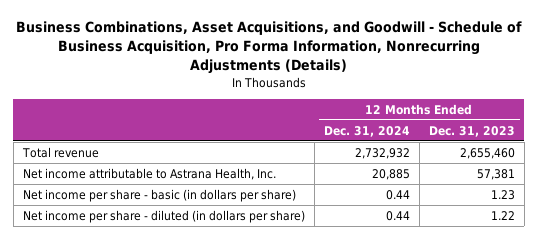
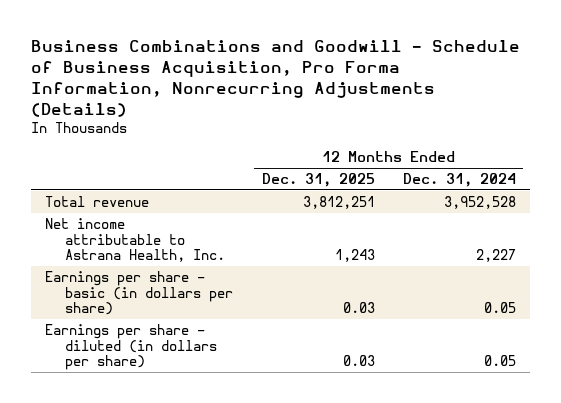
[15,21,522,75] Business Combinations, Asset Acquisitions, and Goodwill - Schedule of Business Acquisition, Pro Forma Information, Nonrecurring Adjustments (Details) -> [30,39,520,117] Business Combinations and Goodwill - Schedule of Business Acquisition, Pro Forma Information, Nonrecurring Adjustments (Details)
[428,125,515,137] Dec. 31, 2023 -> none
none -> [261,173,375,188] Dec. 31, 2025
[354,147,410,159] 2,732,932 -> [444,195,517,209] 3,952,528
[371,168,410,180] 20,885 -> [476,249,517,263] 2,227
[22,188,296,202] Net income per share - basic (in dollars per share) -> [45,270,233,316] Earnings per share - basic (in dollars per share)
[385,189,410,200] 0.44 -> [484,302,517,314] 0.05
[22,209,305,223] Net income per share - diluted (in dollars per share) -> [45,323,217,371] Earnings per share - diluted (in dollars per share)
[385,210,410,221] 0.44 -> [484,355,517,367] 0.05

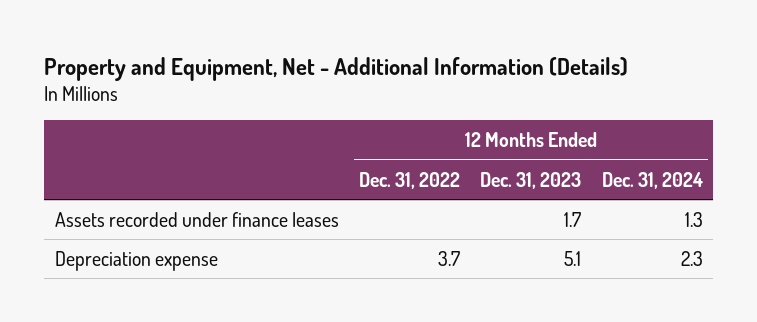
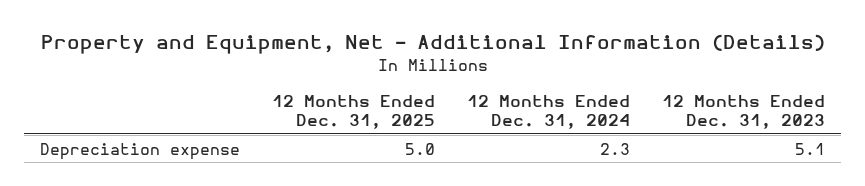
[358,171,460,189] Dec. 31, 2022 -> none
none -> [272,94,436,129] 12 Months Ended Dec. 31, 2025
[54,211,339,227] Assets recorded under finance leases -> none

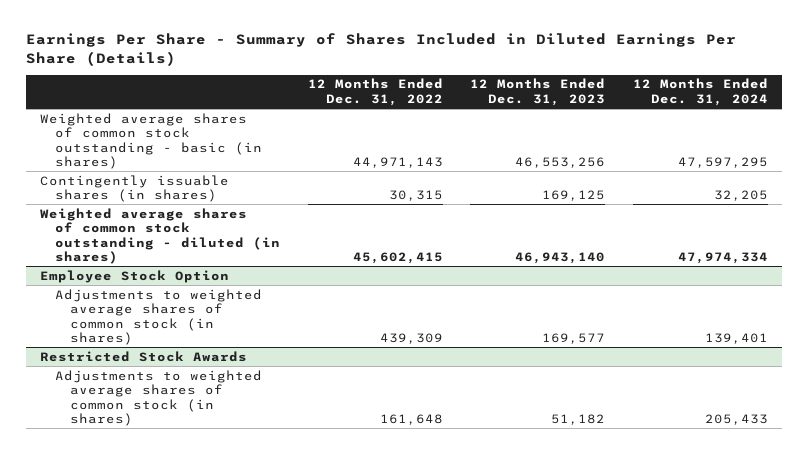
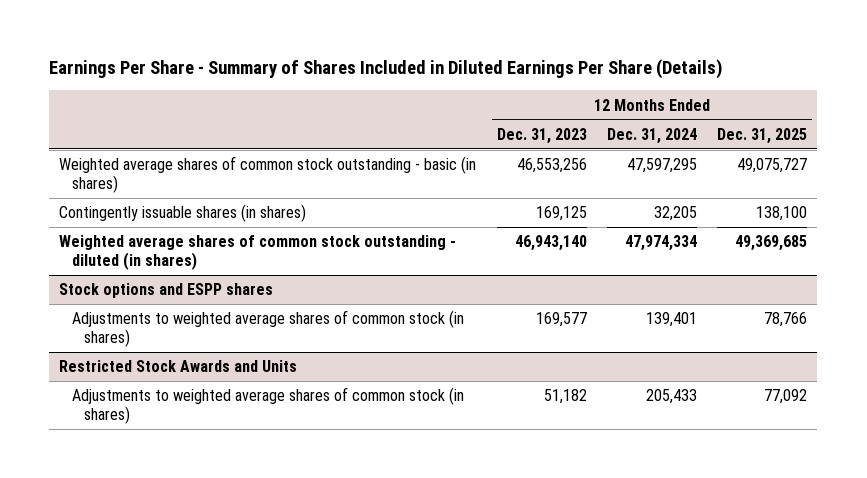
[307,78,443,106] 12 Months Ended Dec. 31, 2022 -> none
none -> [717,127,808,144] Dec. 31, 2025
[39,269,229,283] Employee Stock Option -> none
none -> [59,283,274,299] Stock options and ESPP shares
[39,350,247,362] Restricted Stock Awards -> [59,360,298,373] Restricted Stock Awards and Units

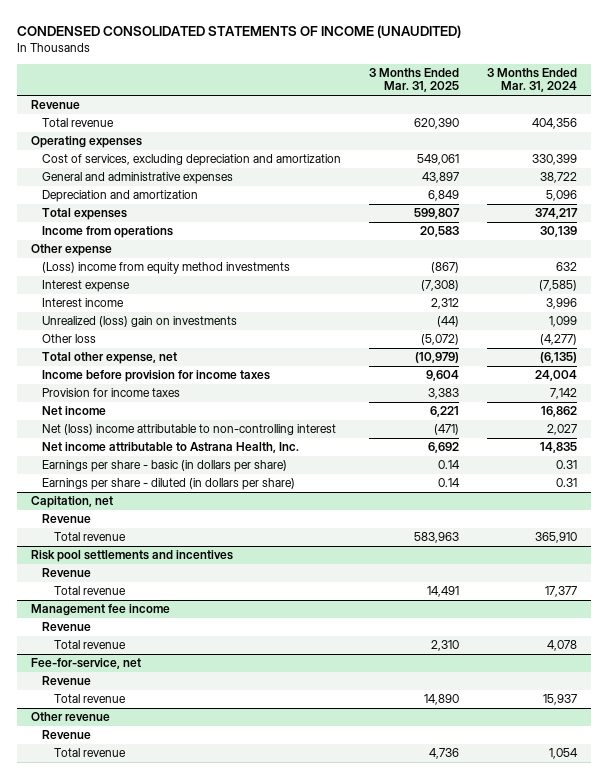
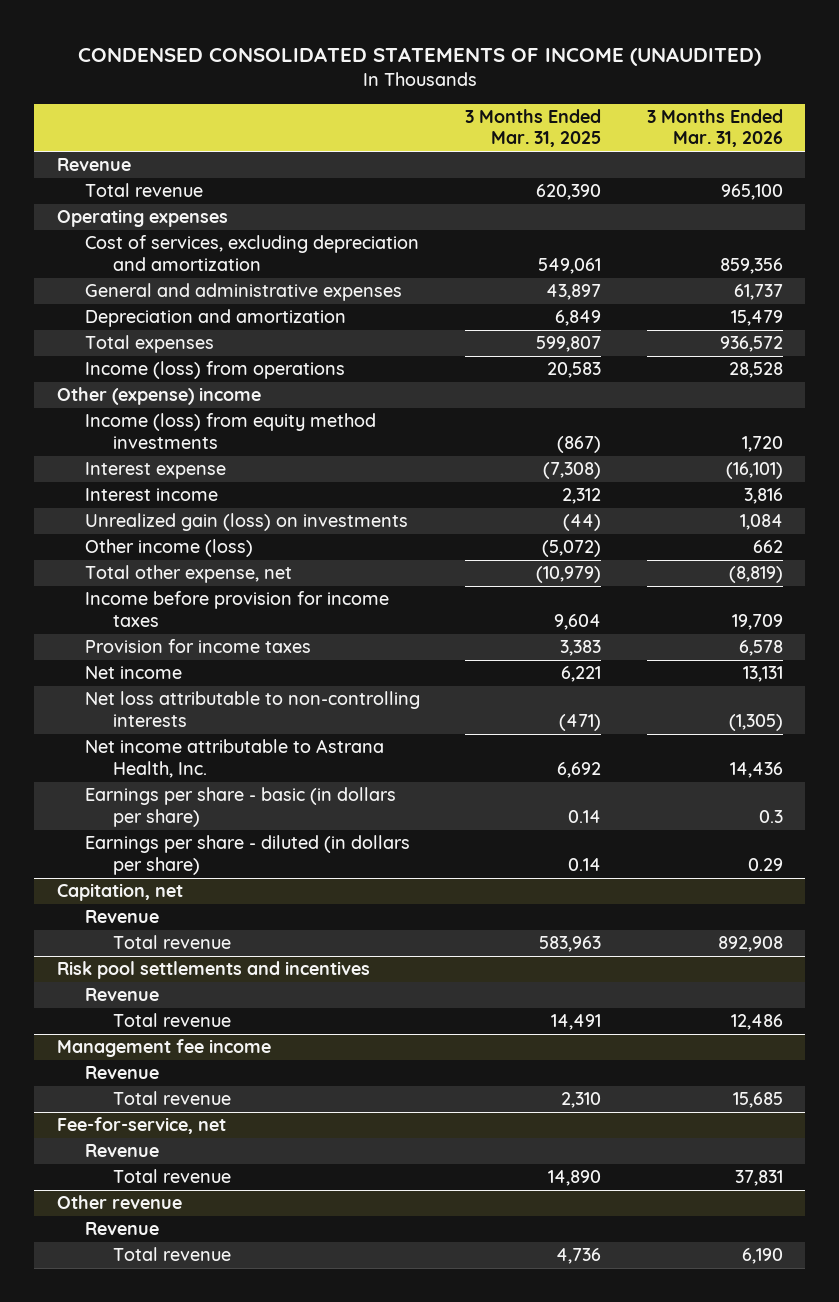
[487,67,578,93] 3 Months Ended Mar. 31, 2024 -> none
none -> [646,109,783,148] 3 Months Ended Mar. 31, 2026
[42,226,174,239] Income from operations -> [84,361,345,380] Income (loss) from operations
[31,244,113,257] Other expense -> [56,387,261,406] Other (expense) income
[42,262,291,275] (Loss) income from equity method investments -> [84,413,376,449] Income (loss) from equity method investments
[42,316,238,328] Unrealized (loss) gain on investments -> [84,513,408,532] Unrealized gain (loss) on investments
[42,334,97,344] Other loss -> [84,539,253,558] Other income (loss)
[42,424,337,436] Net (loss) income attributable to non-controlling interest -> [84,691,420,727] Net loss attributable to non-controlling interests

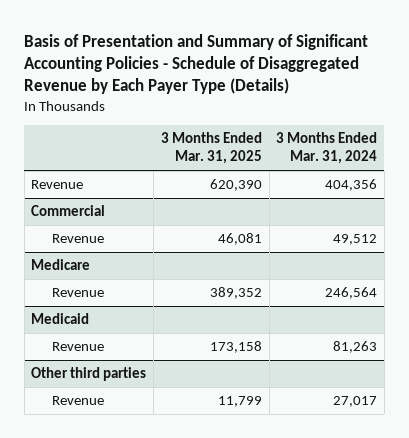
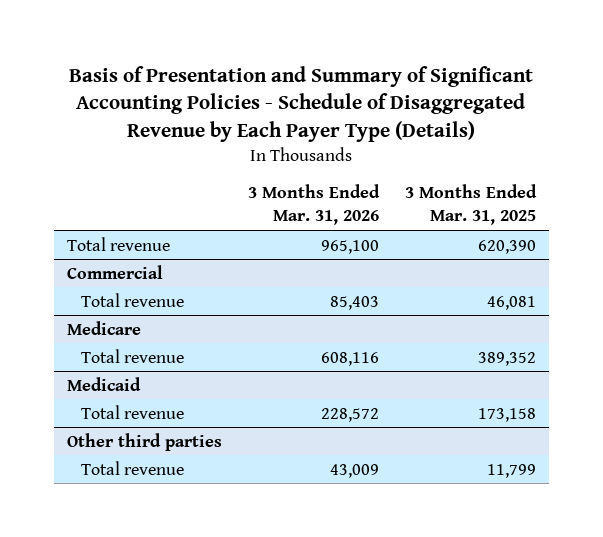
[276,132,378,165] 3 Months Ended Mar. 31, 2024 -> none
none -> [247,184,380,226] 3 Months Ended Mar. 31, 2026
[31,180,84,190] Revenue -> [66,236,170,251] Total revenue
[51,234,104,244] Revenue -> [80,292,184,307] Total revenue
[51,288,104,298] Revenue -> [80,348,184,363] Total revenue
[51,342,104,352] Revenue -> [80,404,184,419] Total revenue
[51,396,104,406] Revenue -> [80,460,184,475] Total revenue

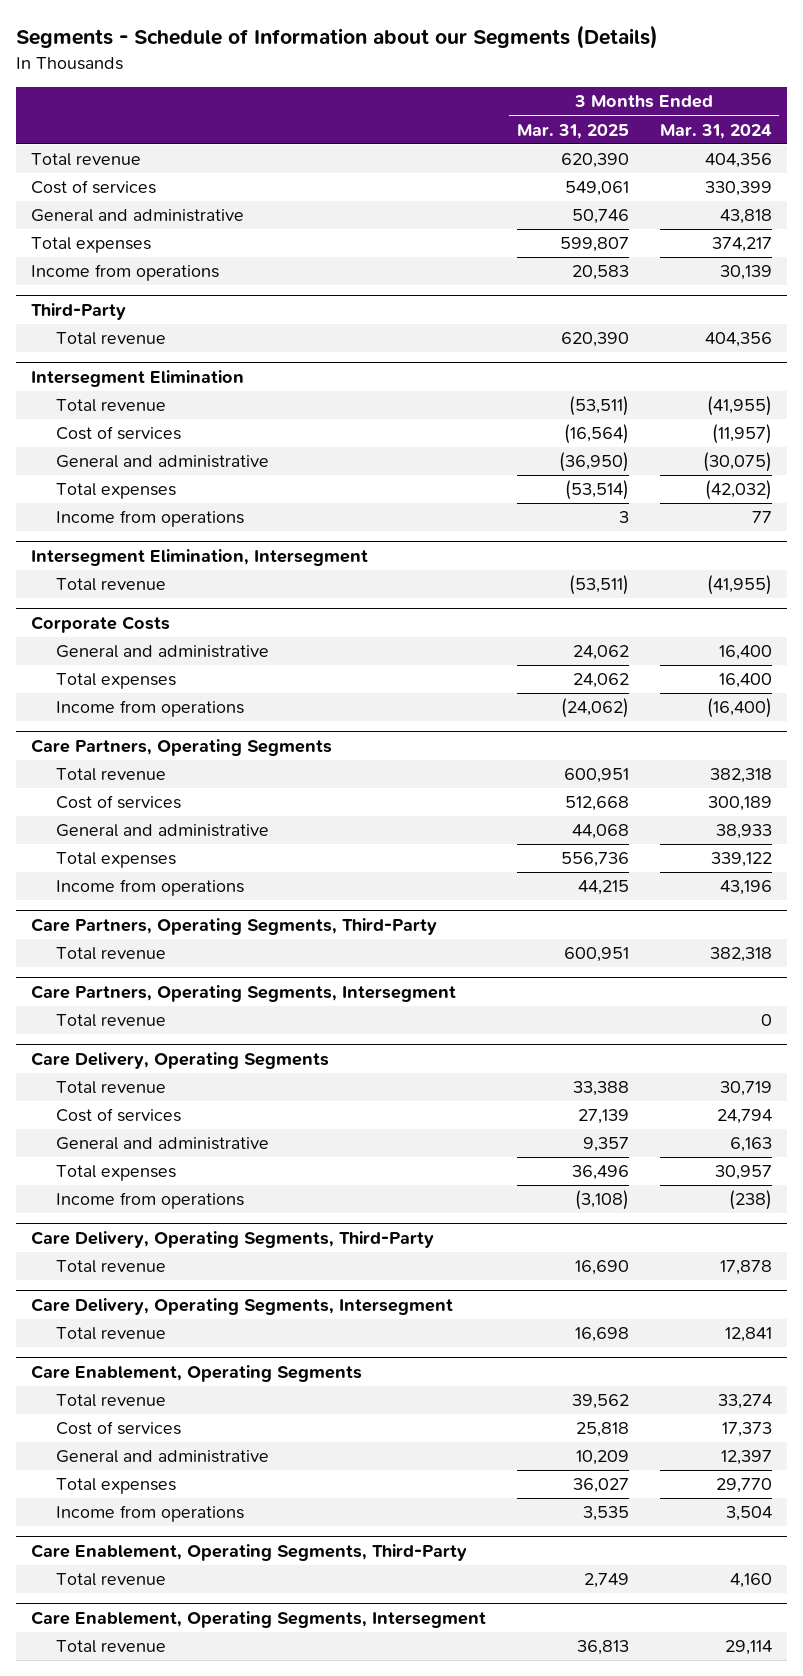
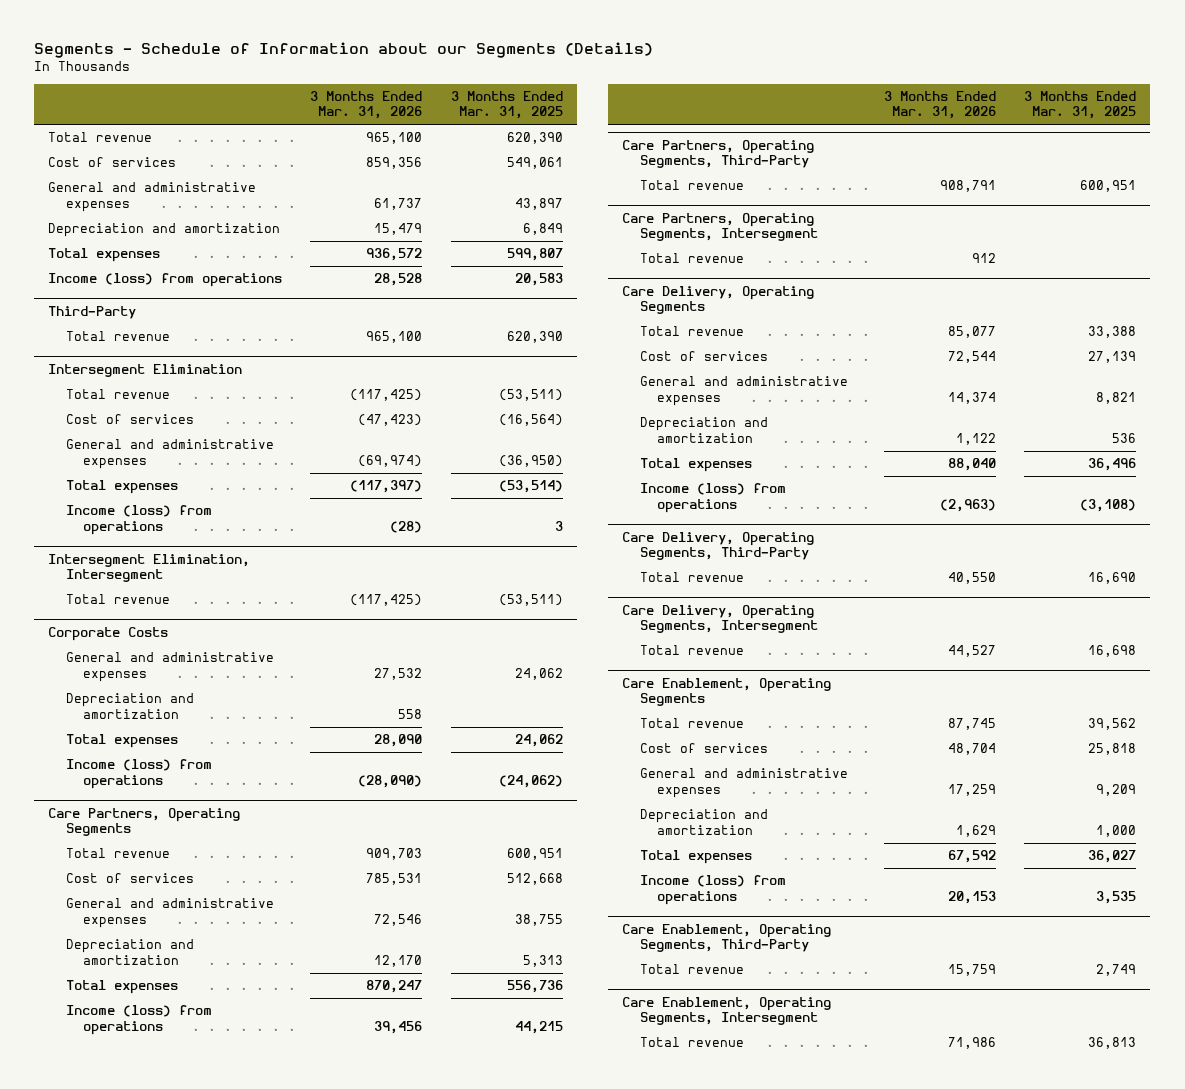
[659,123,772,139] Mar. 31, 2024 -> none
none -> [310,91,423,120] 3 Months Ended Mar. 31, 2026
[31,209,245,223] General and administrative -> [48,182,257,212] General and administrative expenses
[572,209,630,225] 50,746 -> [514,197,563,210] 43,897
none -> [48,223,281,238] Depreciation and amortization
[31,264,220,282] Income from operations -> [48,273,283,288] Income (loss) from operations
[56,455,270,469] General and administrative -> [65,439,274,469] General and administrative expenses
[56,510,245,528] Income from operations -> [65,505,212,535] Income (loss) from operations
[56,645,270,659] General and administrative -> [65,652,274,682] General and administrative expenses
none -> [65,693,194,719] Depreciation and amortization
[56,700,245,718] Income from operations -> [65,759,212,789] Income (loss) from operations
[56,824,270,838] General and administrative -> [65,898,274,928] General and administrative expenses
[572,824,630,840] 44,068 -> [514,913,563,926] 38,755
none -> [65,939,194,965] Depreciation and amortization
[56,879,245,897] Income from operations -> [65,1005,212,1035] Income (loss) from operations
[56,1137,270,1151] General and administrative -> [639,376,848,406] General and administrative expenses
[583,1137,630,1153] 9,357 -> [1096,391,1137,404] 8,821
none -> [639,417,768,443] Depreciation and amortization
[56,1192,245,1210] Income from operations -> [639,483,786,513] Income (loss) from operations
[56,1450,270,1464] General and administrative -> [639,768,848,798] General and administrative expenses
[576,1450,630,1466] 10,209 -> [1096,783,1137,796] 9,209
none -> [639,809,768,835] Depreciation and amortization
[56,1505,245,1523] Income from operations -> [639,875,786,905] Income (loss) from operations

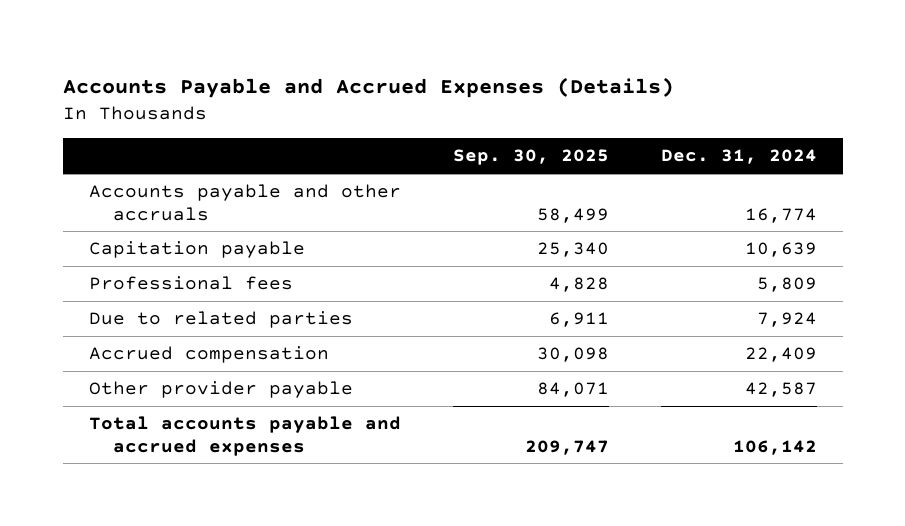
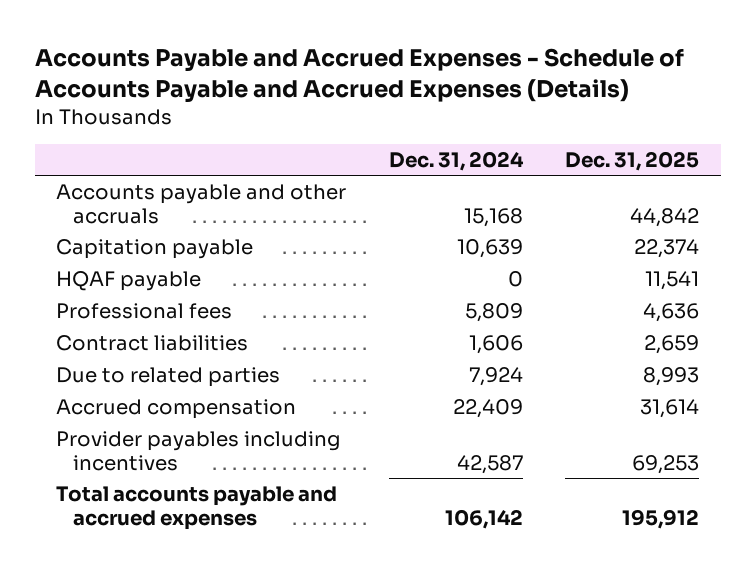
[62,76,674,98] Accounts Payable and Accrued Expenses (Details) -> [34,47,684,102] Accounts Payable and Accrued Expenses - Schedule of Accounts Payable and Accrued Expenses (Details)
[452,149,609,166] Sep. 30, 2025 -> none
none -> [565,150,700,171] Dec. 31, 2025
[744,207,817,223] 16,774 -> [463,207,523,227] 15,168
none -> [55,271,201,292] HQAF payable
none -> [55,335,248,352] Contract liabilities
[88,381,353,399] Other provider payable -> [55,431,341,471] Provider payables including incentives

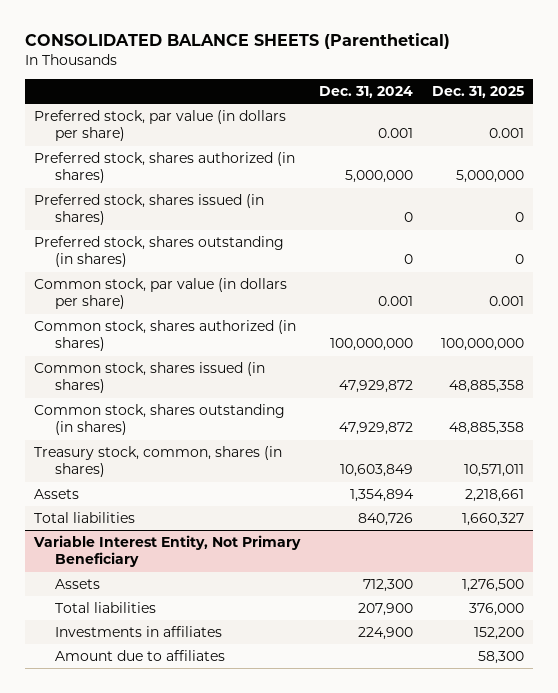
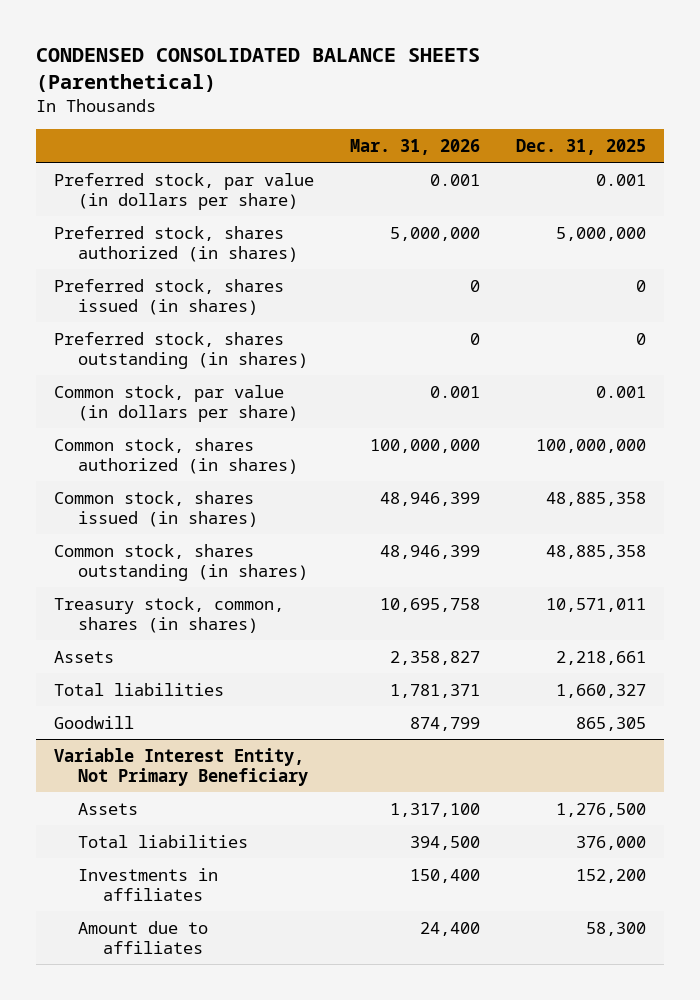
[24,33,450,50] CONSOLIDATED BALANCE SHEETS (Parenthetical) -> [35,48,480,92] CONDENSED CONSOLIDATED BALANCE SHEETS (Parenthetical)
[318,86,413,99] Dec. 31, 2024 -> none
none -> [349,139,480,156] Mar. 31, 2026
none -> [53,715,134,729] Goodwill

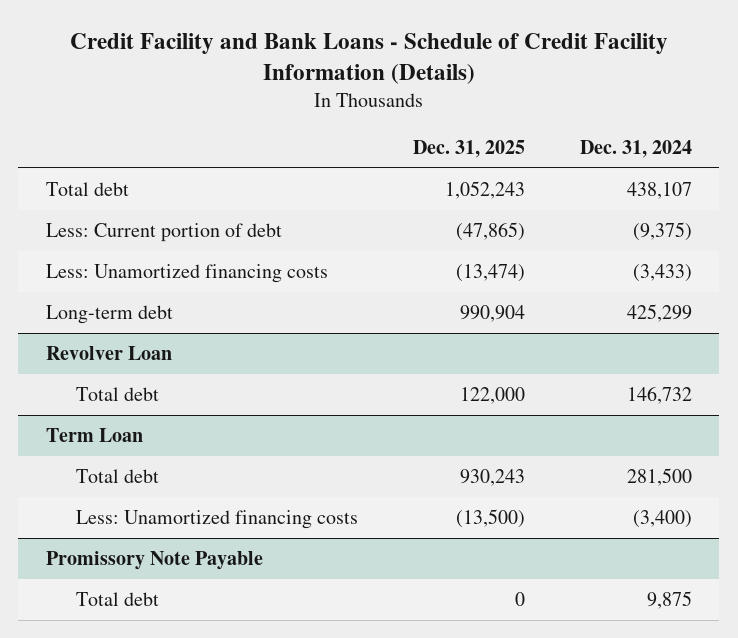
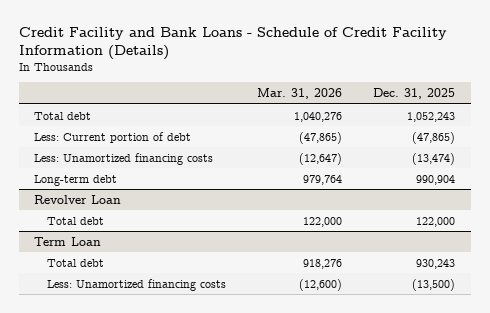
[579,140,692,159] Dec. 31, 2024 -> none
none -> [257,87,343,99] Mar. 31, 2026
[45,551,263,571] Promissory Note Payable -> none
[75,592,159,607] Total debt -> none

